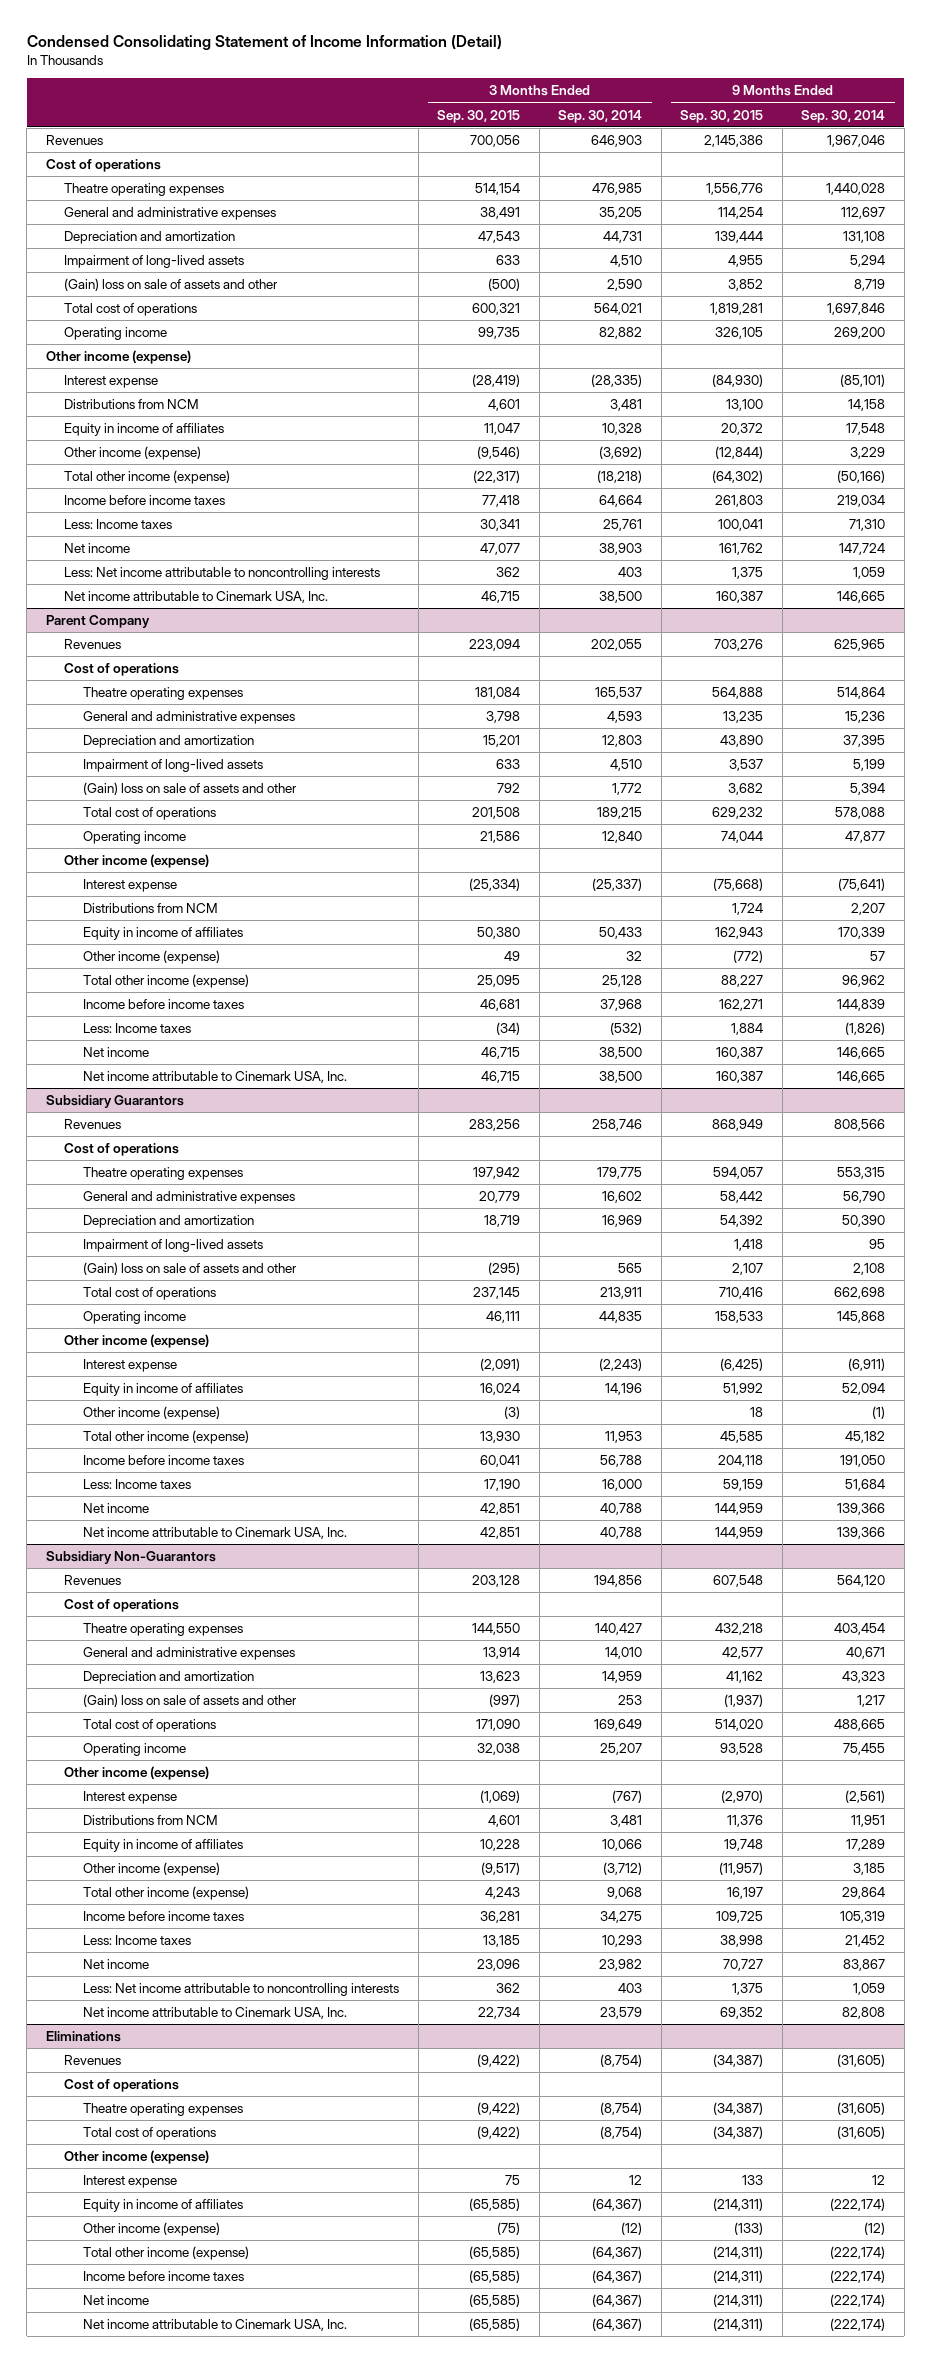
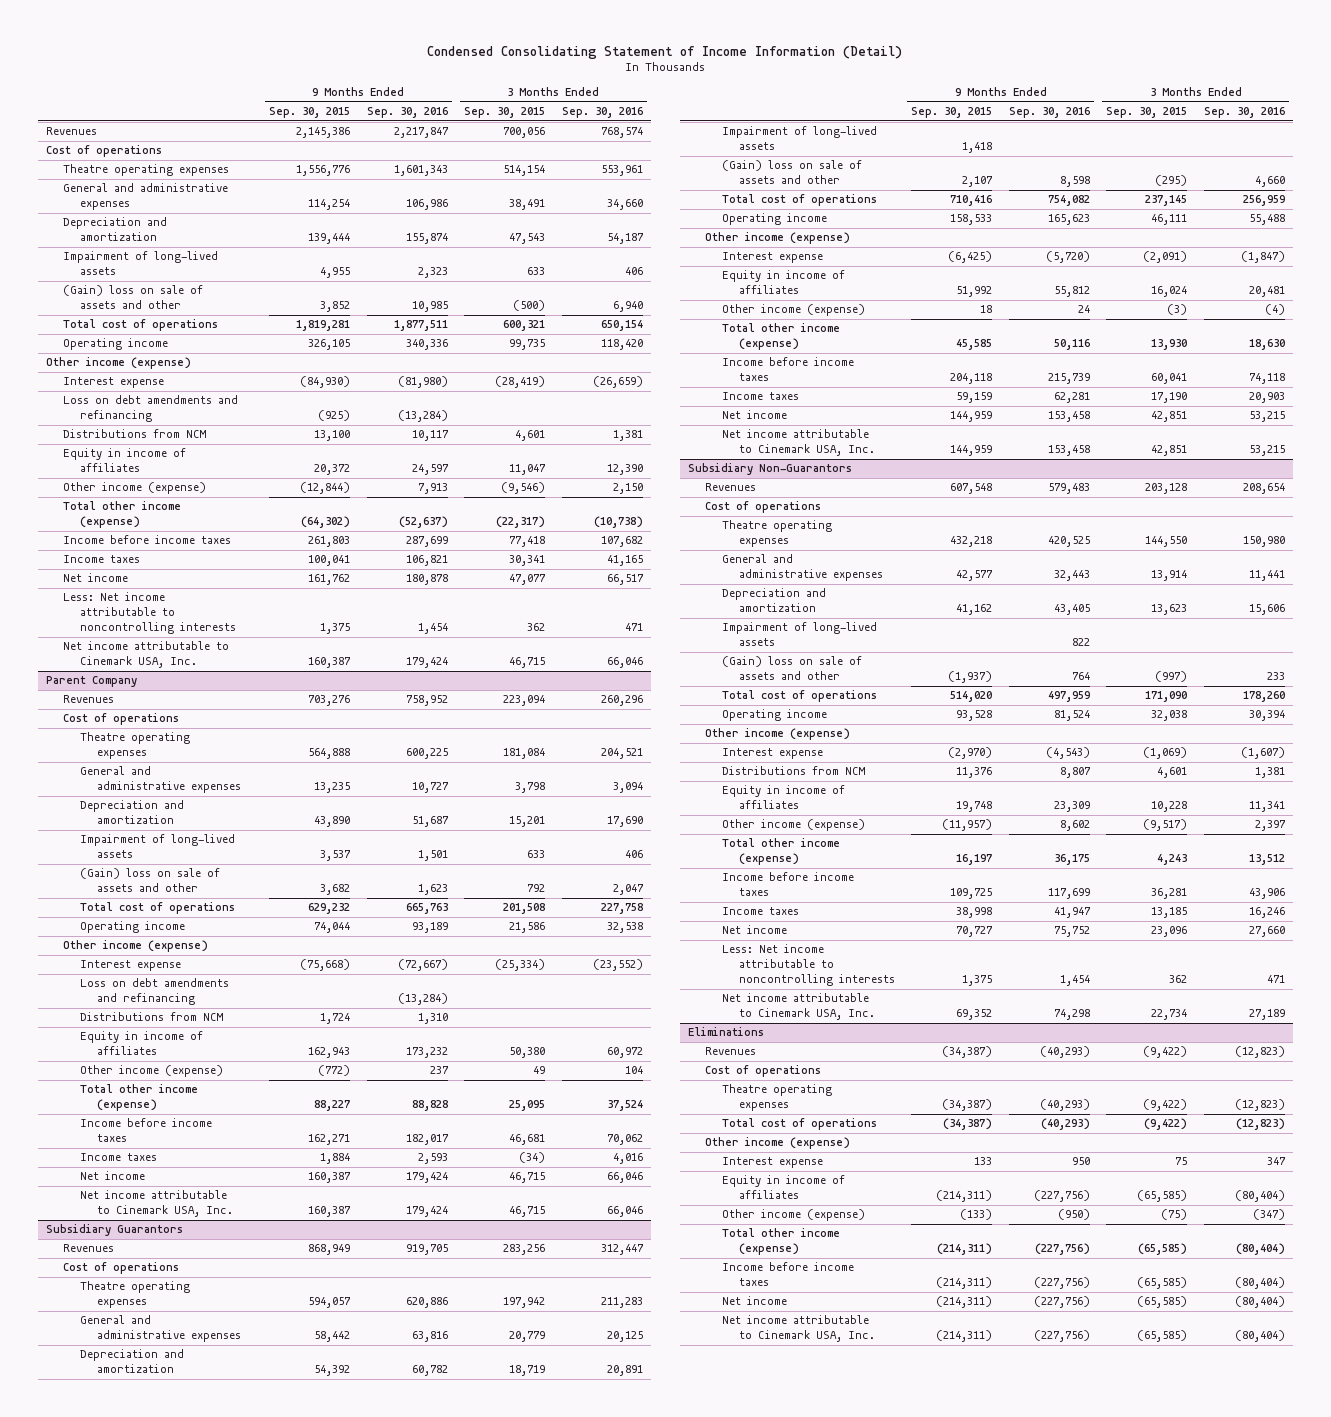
[558,109,643,123] Sep. 30, 2014 -> none
[801,109,886,123] Sep. 30, 2014 -> none
none -> [366,107,448,119] Sep. 30, 2016
none -> [561,107,643,119] Sep. 30, 2016
none -> [62,395,238,423] Loss on debt amendments and refinancing
[64,518,173,529] Less: Income taxes -> [62,555,140,564] Income taxes
none -> [79,978,229,1006] Loss on debt amendments and refinancing
[83,1022,192,1033] Less: Income taxes -> [79,1153,157,1162] Income taxes
[83,1478,192,1489] Less: Income taxes -> [721,392,799,401] Income taxes
none -> [721,622,877,647] Impairment of long-lived assets
[83,1934,192,1945] Less: Income taxes -> [721,907,799,916] Income taxes

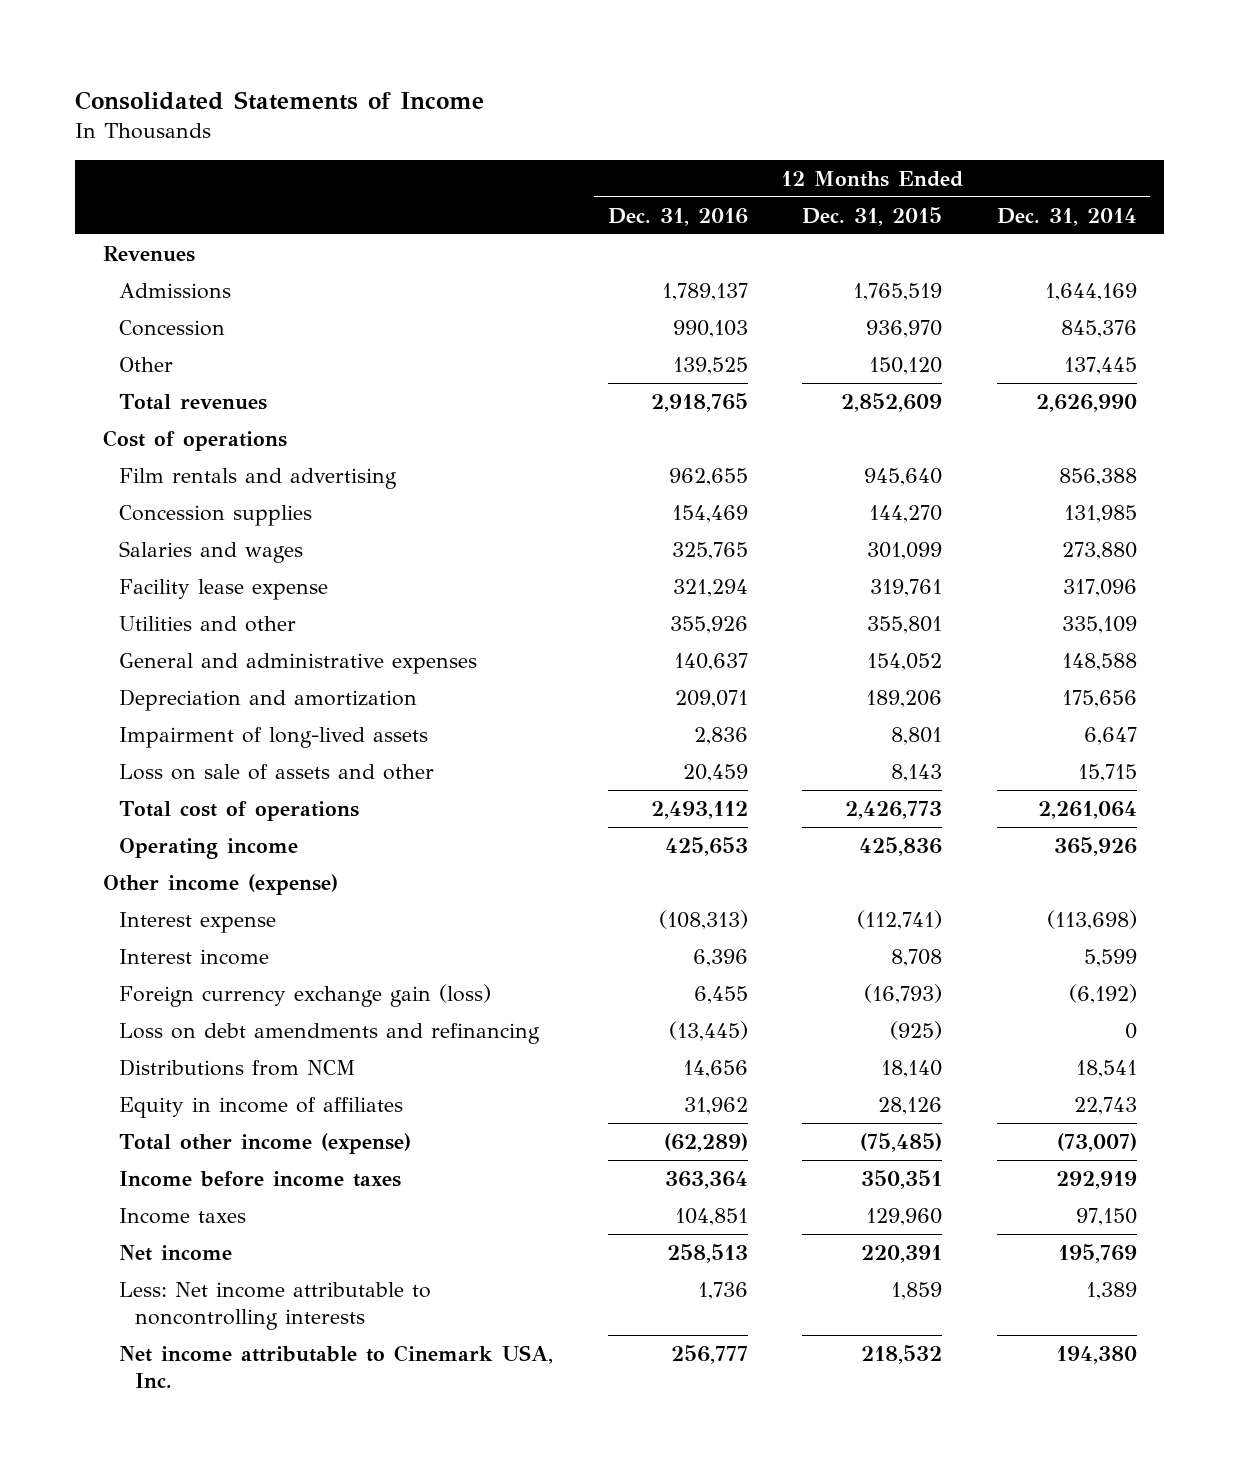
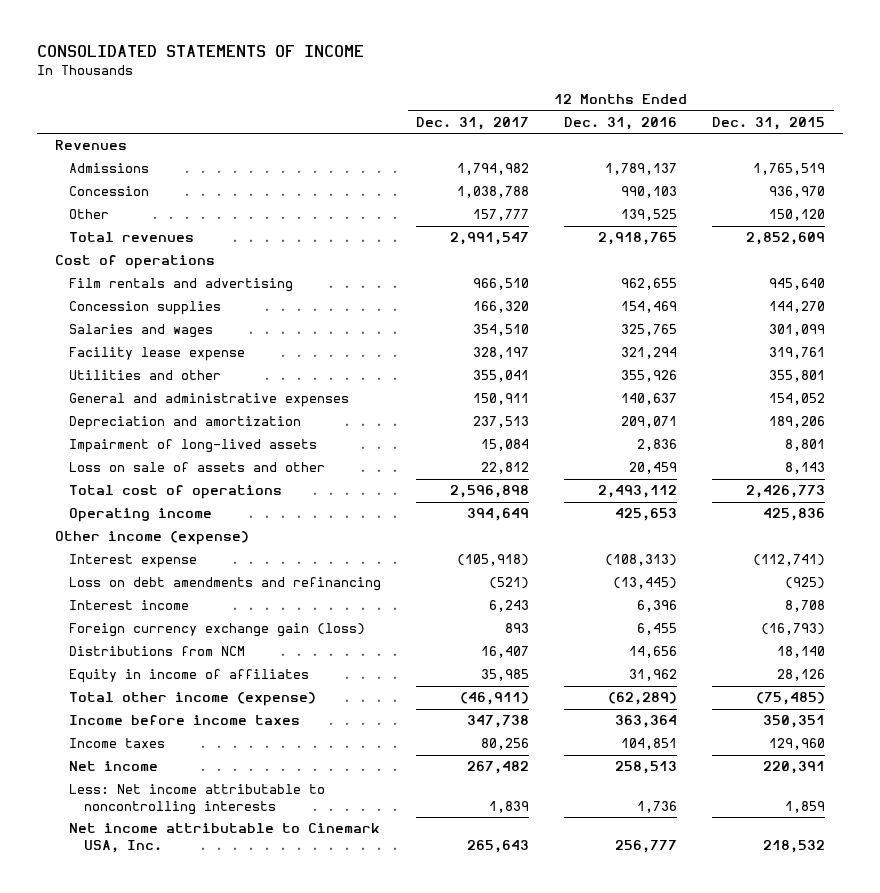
[75,91,485,111] Consolidated Statements of Income -> [37,45,365,58] CONSOLIDATED STATEMENTS OF INCOME
[996,207,1137,226] Dec. 31, 2014 -> none
none -> [416,116,530,130] Dec. 31, 2017
[118,1022,540,1044] Loss on debt amendments and refinancing -> [69,577,382,592] Loss on debt amendments and refinancing

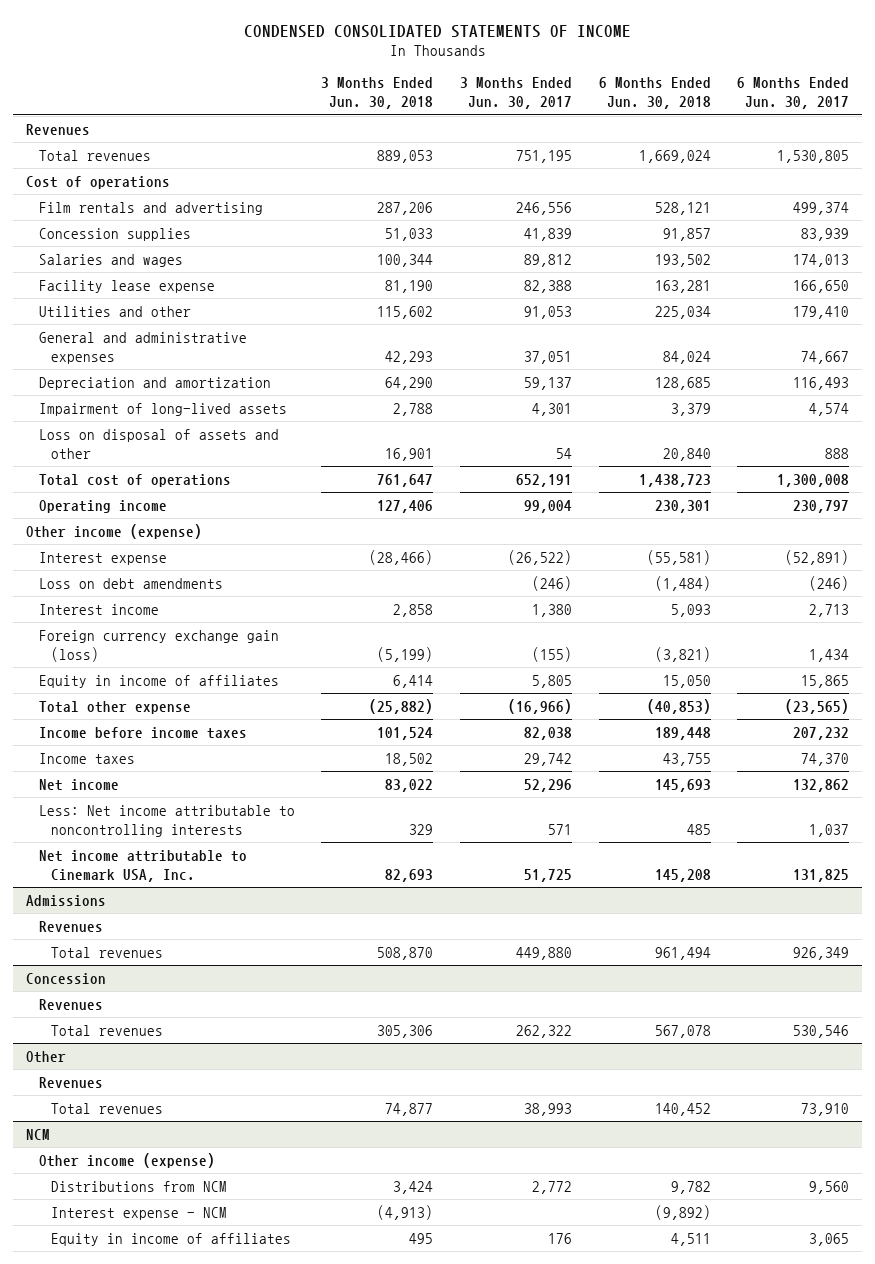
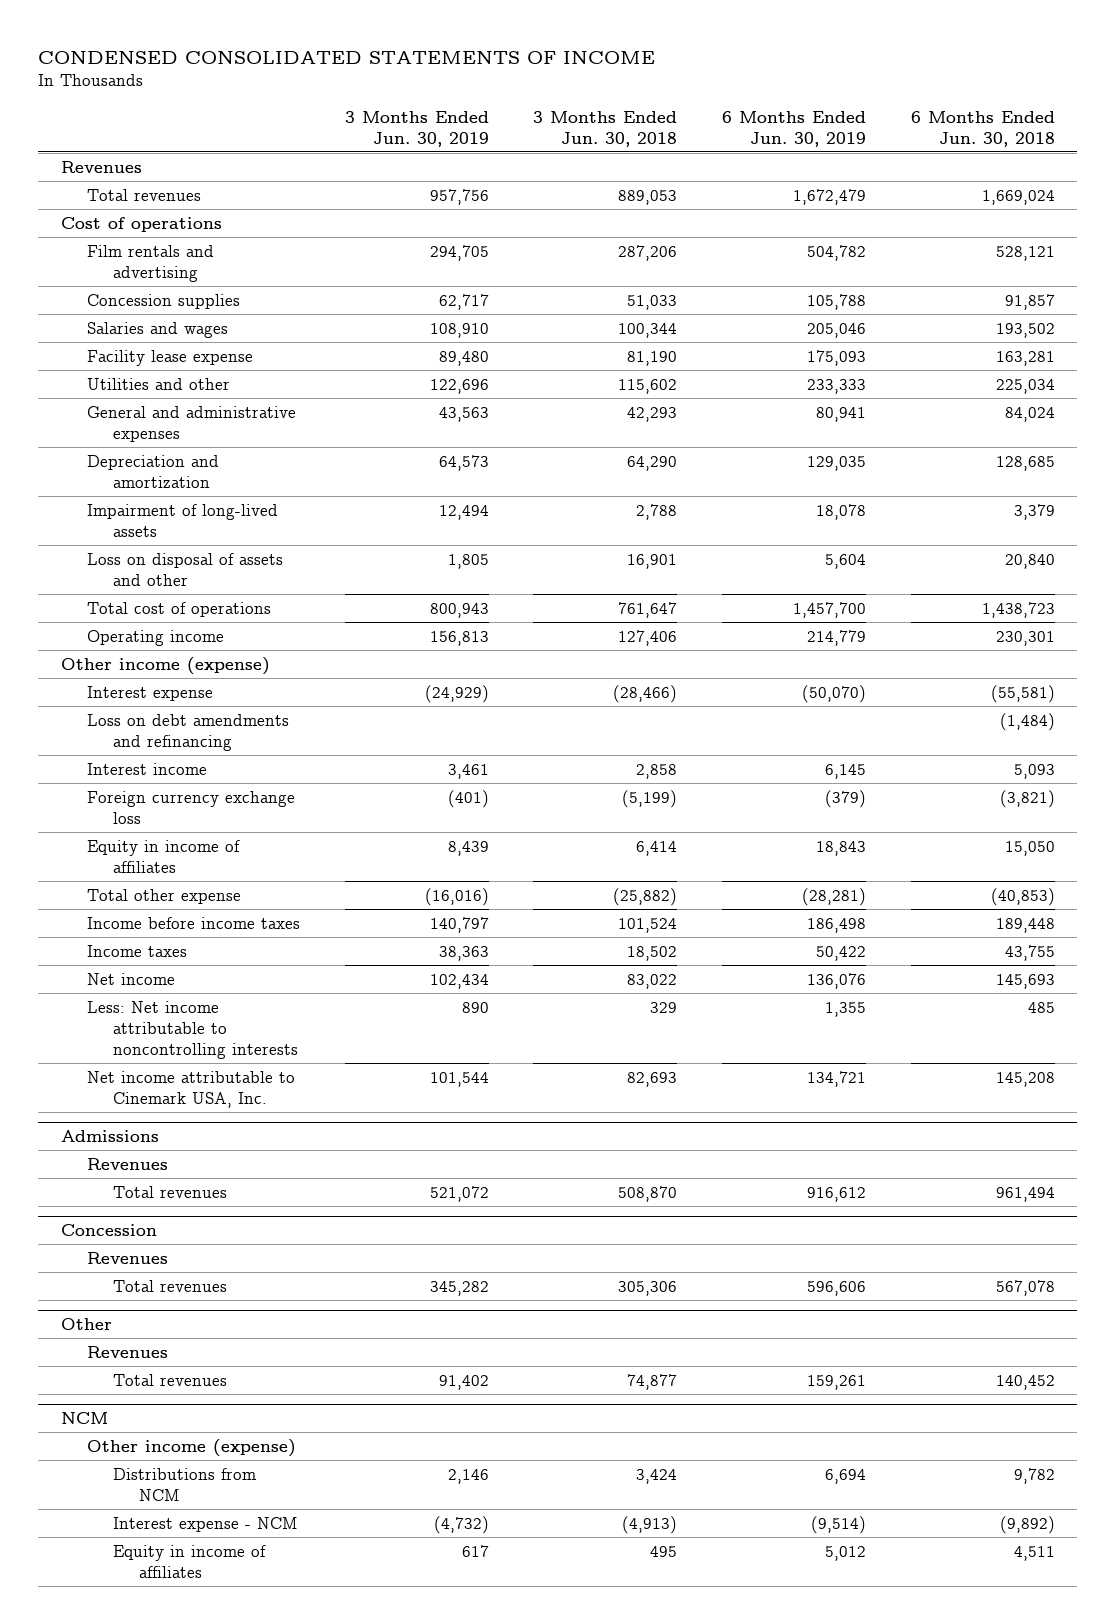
[459,77,572,110] 3 Months Ended Jun. 30, 2017 -> none
[737,77,850,110] 6 Months Ended Jun. 30, 2017 -> none
none -> [344,110,489,147] 3 Months Ended Jun. 30, 2019
none -> [721,110,866,147] 6 Months Ended Jun. 30, 2019
[38,577,223,589] Loss on debt amendments -> [86,713,289,751] Loss on debt amendments and refinancing
[38,629,279,662] Foreign currency exchange gain (loss) -> [86,790,295,824] Foreign currency exchange loss

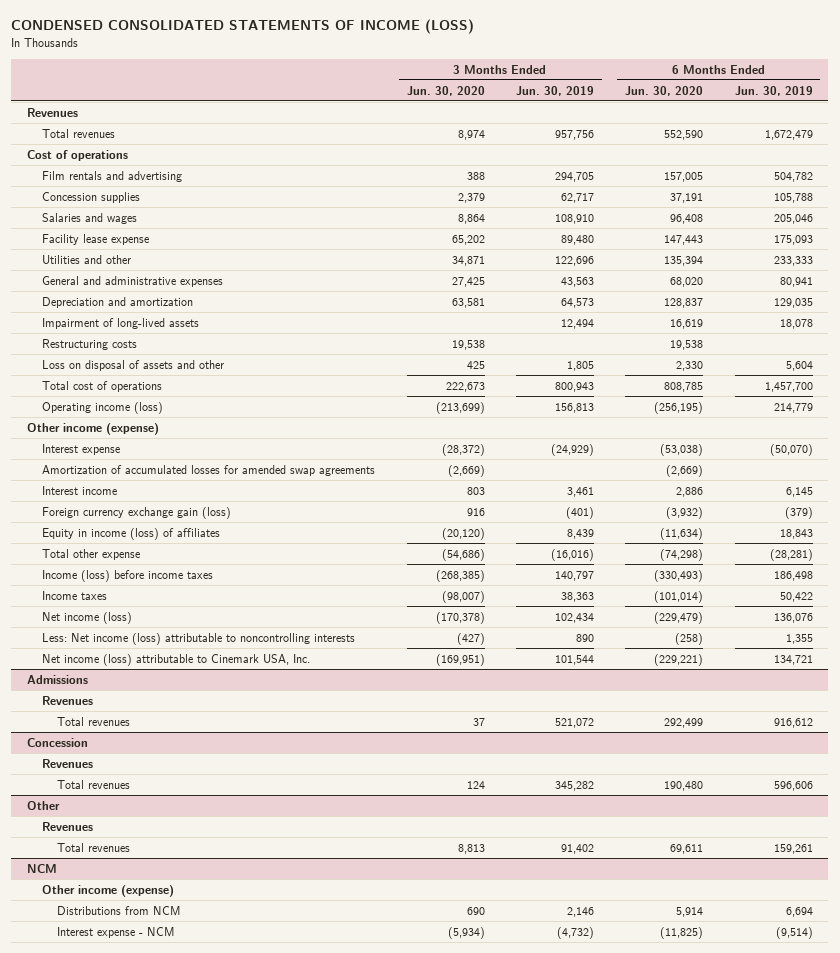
[38,51,656,65] CONDENSED CONSOLIDATED STATEMENTS OF INCOME -> [11,19,475,35] CONDENSED CONSOLIDATED STATEMENTS OF INCOME (LOSS)
[533,110,678,147] 3 Months Ended Jun. 30, 2018 -> none
[910,110,1055,147] 6 Months Ended Jun. 30, 2018 -> none
none -> [406,85,485,96] Jun. 30, 2020
none -> [625,85,704,96] Jun. 30, 2020
none -> [42,338,138,350] Restructuring costs
[86,629,224,646] Operating income -> [42,401,164,414] Operating income (loss)
[86,713,289,751] Loss on debt amendments and refinancing -> none
none -> [42,464,376,476] Amortization of accumulated losses for amended swap agreements
[86,790,295,824] Foreign currency exchange loss -> [42,506,232,519] Foreign currency exchange gain (loss)
[86,839,240,873] Equity in income of affiliates -> [42,527,221,540] Equity in income (loss) of affiliates
[86,916,300,929] Income before income taxes -> [42,569,214,582] Income (loss) before income taxes
[86,972,175,985] Net income -> [42,611,133,624] Net income (loss)
[86,1000,298,1059] Less: Net income attributable to noncontrolling interests -> [42,632,356,645] Less: Net income (loss) attributable to noncontrolling interests
[86,1070,295,1108] Net income attributable to Cinemark USA, Inc. -> [42,653,311,666] Net income (loss) attributable to Cinemark USA, Inc.
[112,1544,266,1578] Equity in income of affiliates -> none

